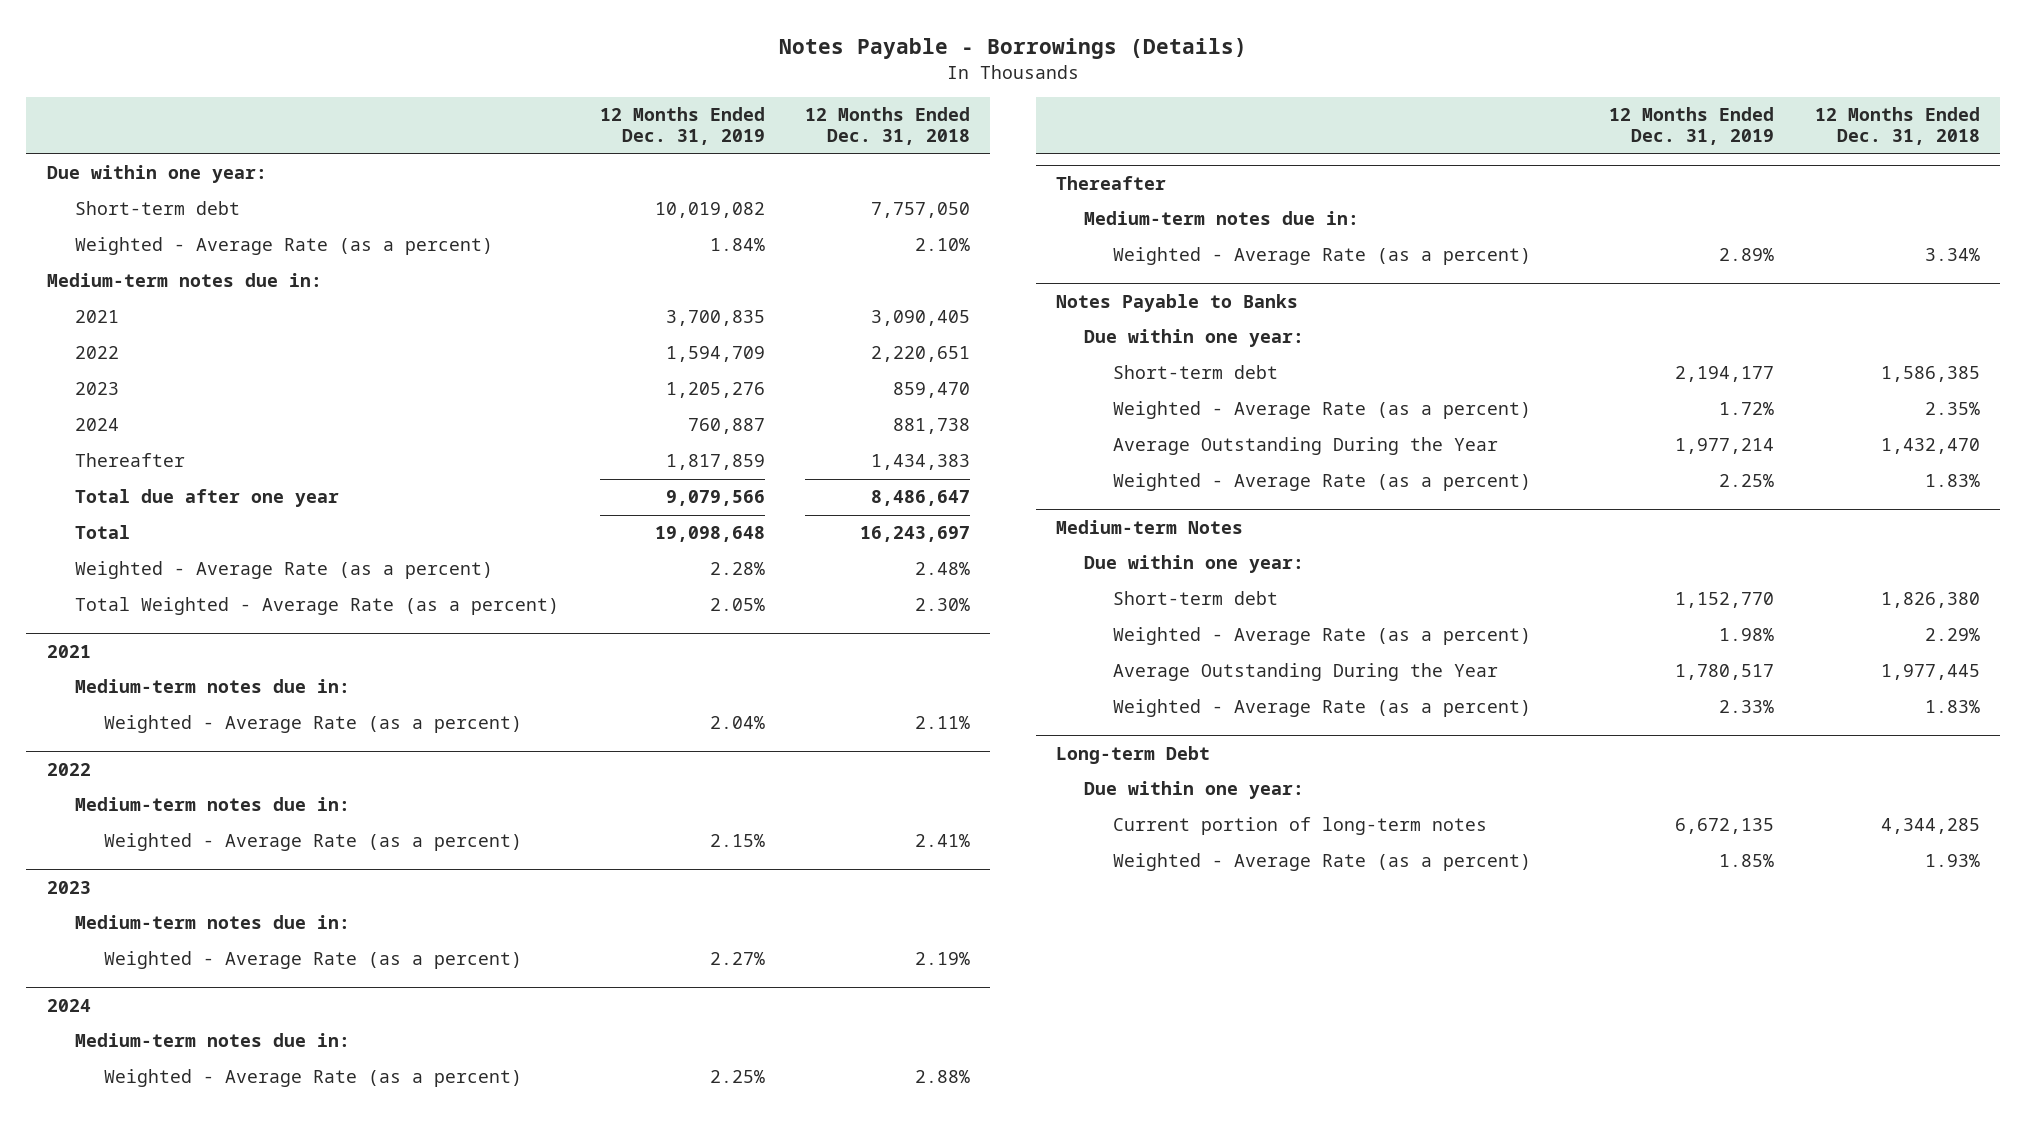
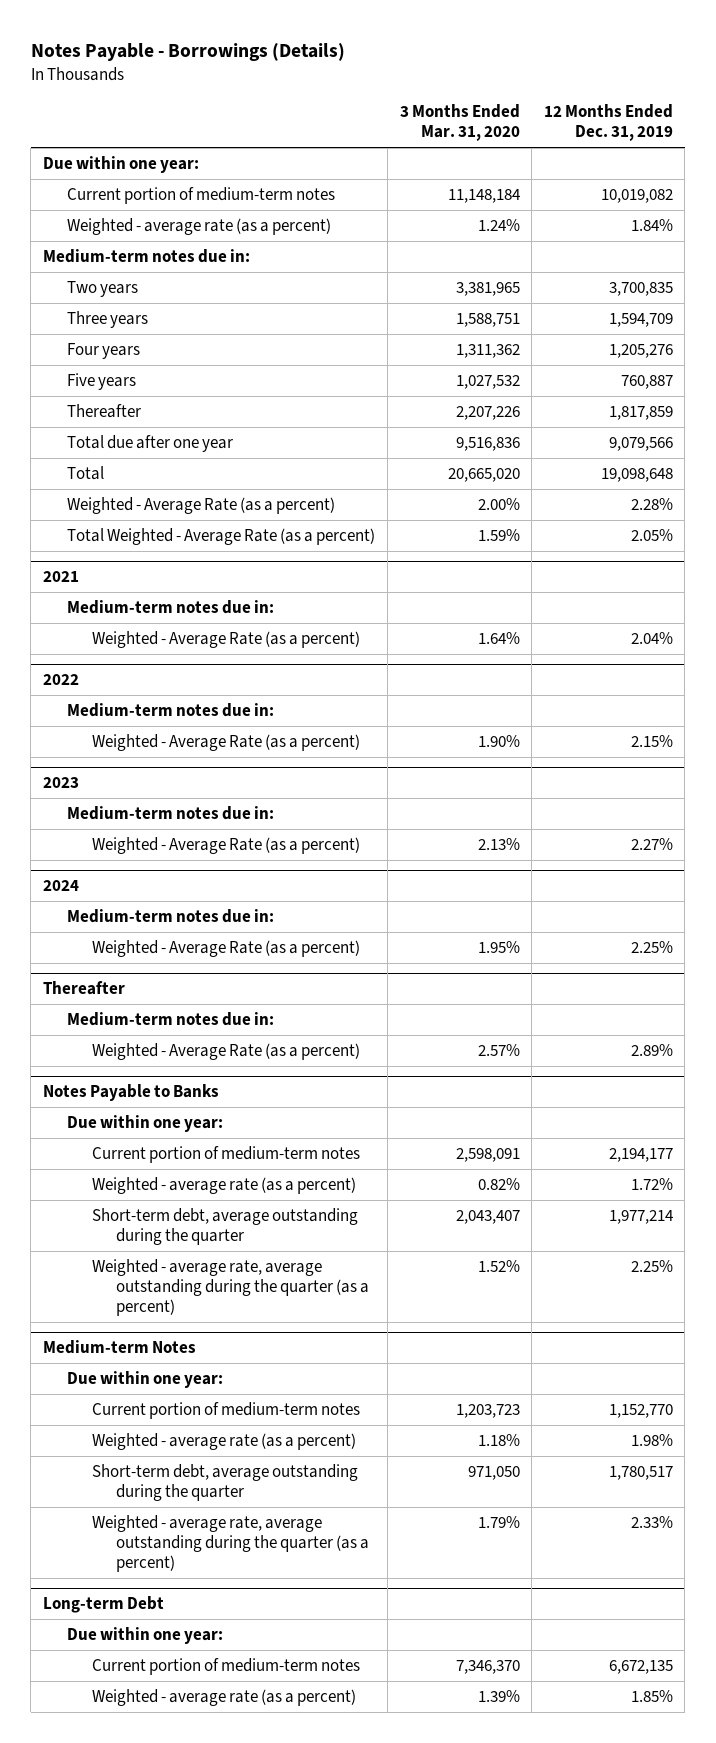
[805,106,971,146] 12 Months Ended Dec. 31, 2018 -> none
none -> [399,104,520,142] 3 Months Ended Mar. 31, 2020
[75,201,241,216] Short-term debt -> [67,186,336,204] Current portion of medium-term notes
[75,237,494,256] Weighted - Average Rate (as a percent) -> [67,217,332,235] Weighted - average rate (as a percent)
[75,310,120,324] 2021 -> [67,280,139,297] Two years
[75,346,120,360] 2022 -> [67,310,149,328] Three years
[75,382,120,396] 2023 -> [67,342,141,359] Four years
[75,418,120,432] 2024 -> [67,372,137,390] Five years
[1113,365,1279,380] Short-term debt -> [91,1145,360,1163] Current portion of medium-term notes
[1113,401,1532,420] Weighted - Average Rate (as a percent) -> [91,1176,356,1194] Weighted - average rate (as a percent)
[1113,437,1499,456] Average Outstanding During the Year -> [91,1207,358,1245] Short-term debt, average outstanding during the quarter
[1113,473,1532,492] Weighted - Average Rate (as a percent) -> [91,1258,370,1316] Weighted - average rate, average outstanding during the quarter (as a percent)
[1113,591,1279,606] Short-term debt -> [91,1401,360,1419] Current portion of medium-term notes
[1113,627,1532,646] Weighted - Average Rate (as a percent) -> [91,1432,356,1450] Weighted - average rate (as a percent)
[1113,663,1499,682] Average Outstanding During the Year -> [91,1463,358,1501] Short-term debt, average outstanding during the quarter
[1113,699,1532,718] Weighted - Average Rate (as a percent) -> [91,1514,370,1572] Weighted - average rate, average outstanding during the quarter (as a percent)
[1113,817,1488,836] Current portion of long-term notes -> [91,1657,360,1675] Current portion of medium-term notes
[1113,853,1532,872] Weighted - Average Rate (as a percent) -> [91,1688,356,1706] Weighted - average rate (as a percent)

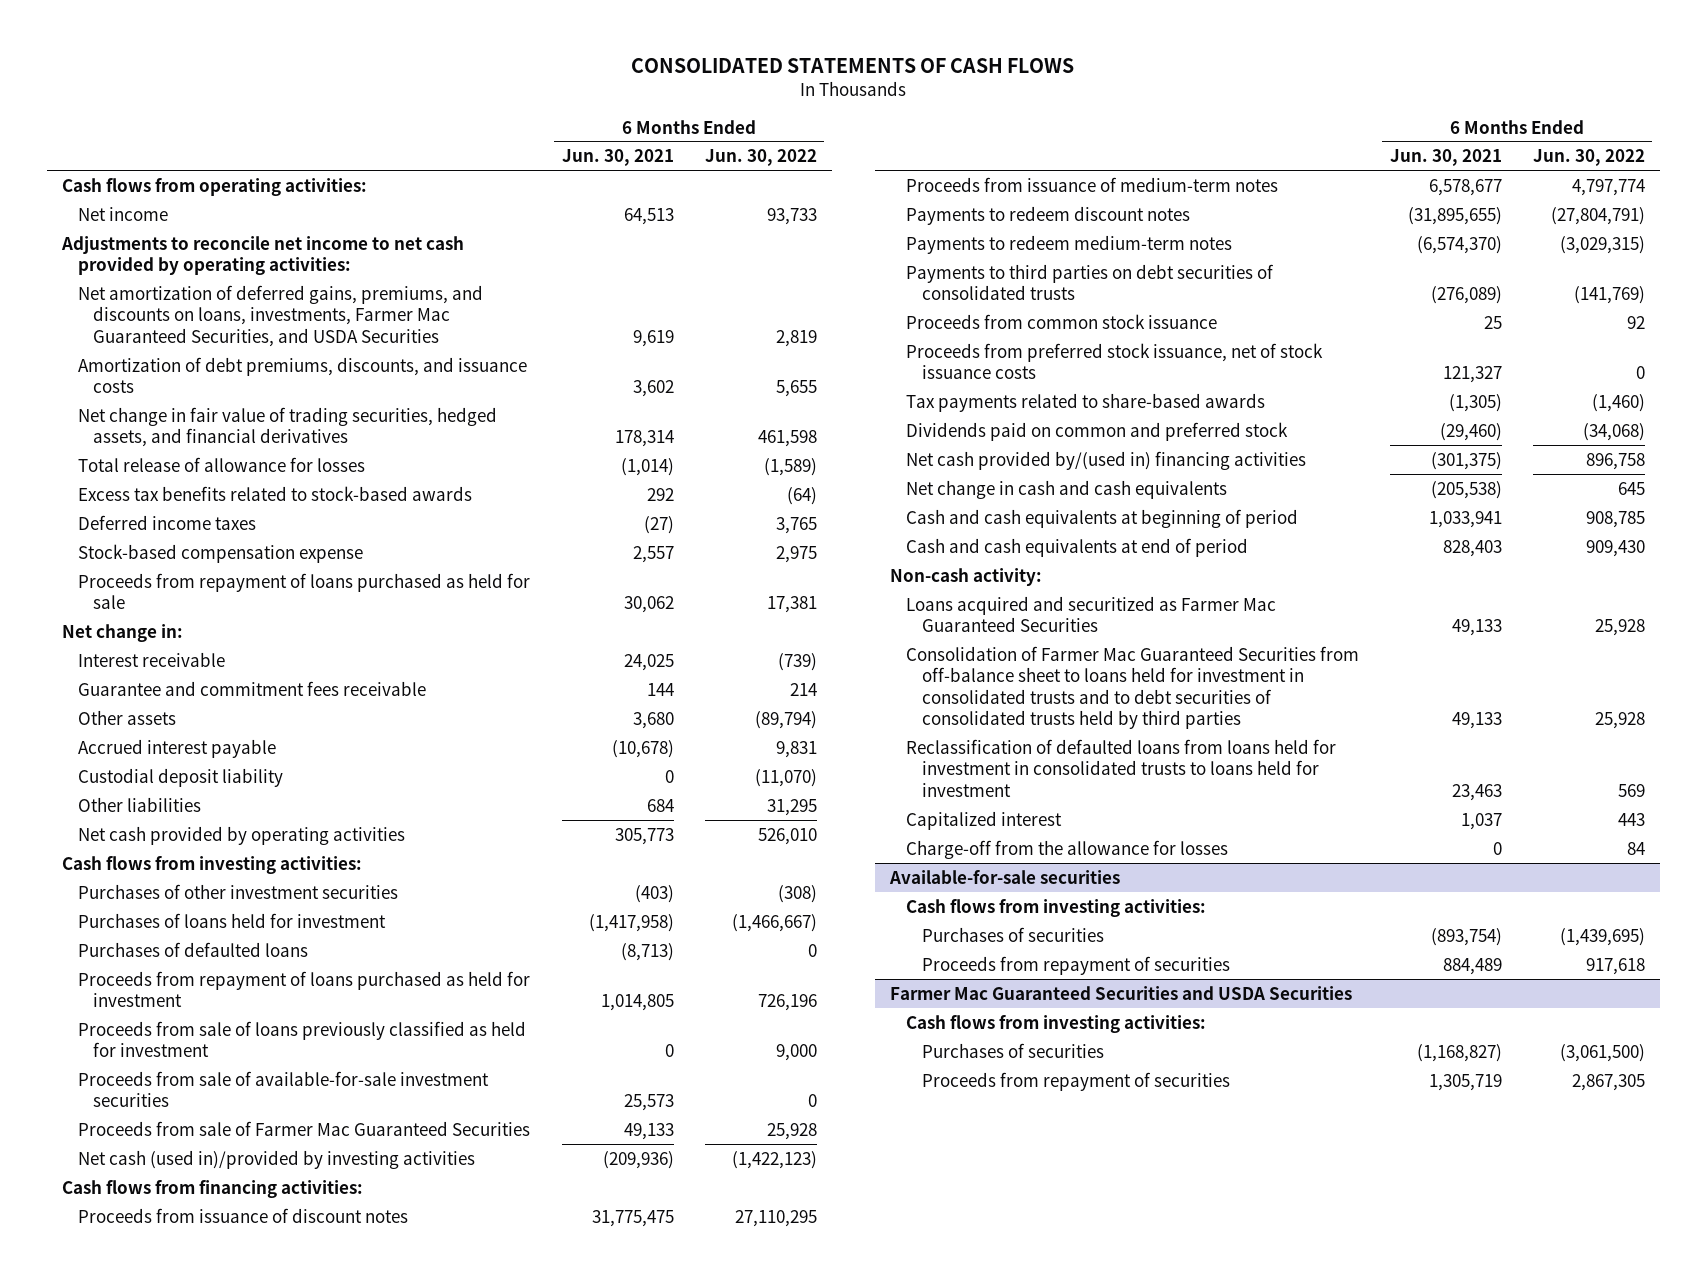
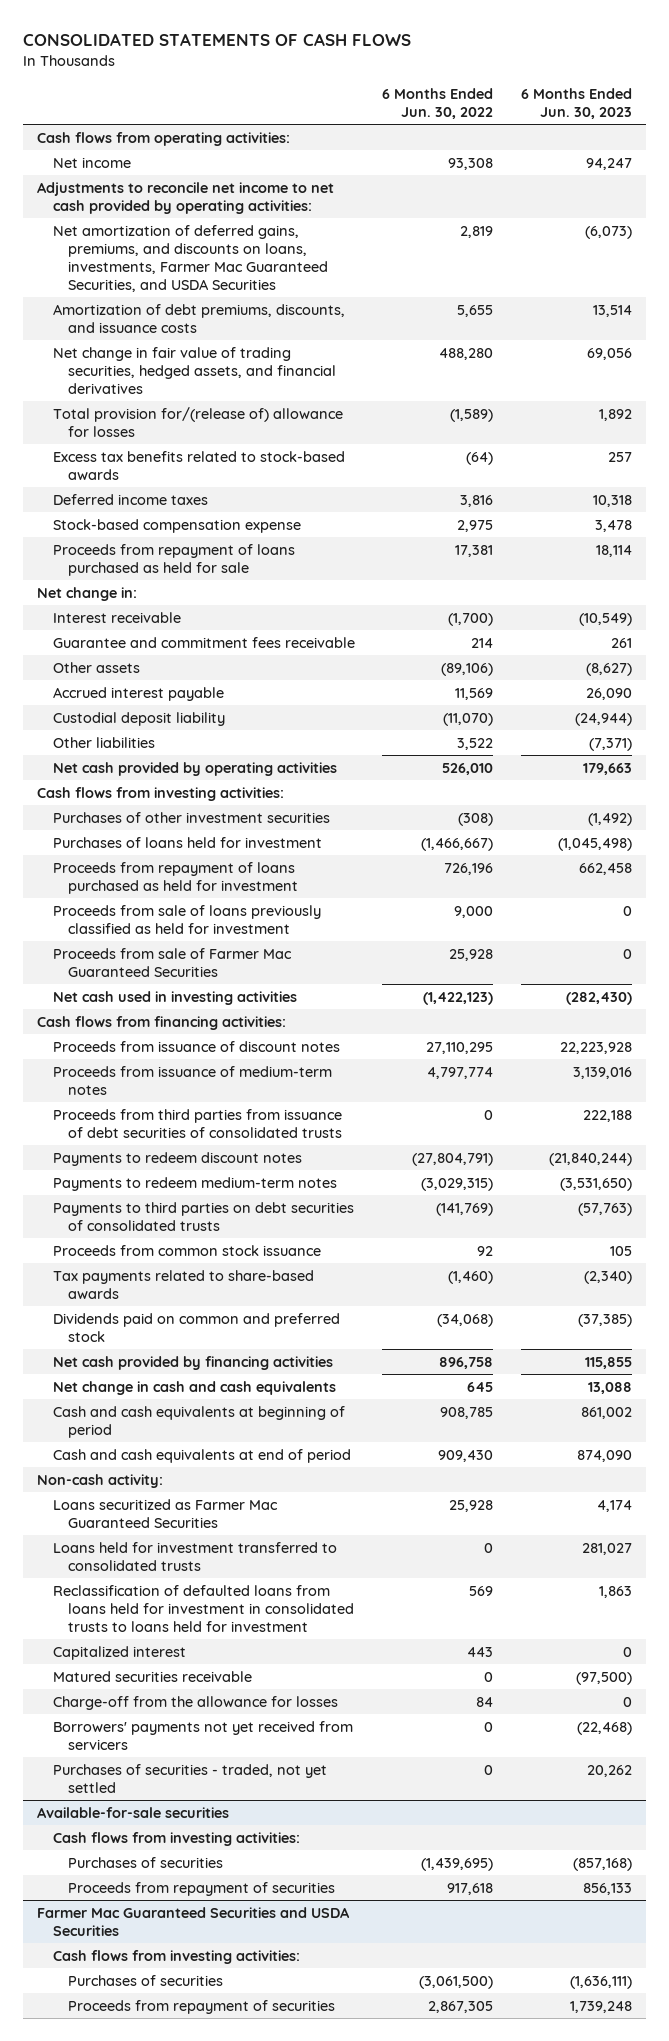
[561,149,674,167] Jun. 30, 2021 -> none
none -> [521,87,633,119] 6 Months Ended Jun. 30, 2023
[766,207,817,225] 93,733 -> [448,157,494,170] 93,308
[757,430,817,448] 461,598 -> [439,347,494,360] 488,280
[77,456,365,472] Total release of allowance for losses -> [52,406,343,437] Total provision for/(release of) allowance for losses
[775,516,817,534] 3,765 -> [460,494,494,507] 3,816
[777,652,817,671] (739) -> [448,612,494,626] (1,700)
[754,710,817,729] (89,794) -> [441,662,494,676] (89,106)
[775,740,817,758] 9,831 -> [455,687,494,700] 11,569
[766,798,817,816] 31,295 -> [457,737,494,750] 3,522
[77,941,308,957] Purchases of defaulted loans -> none
[77,1070,489,1108] Proceeds from sale of available-for-sale investment securities -> none
[77,1149,475,1169] Net cash (used in)/provided by investing activities -> [52,990,297,1005] Net cash used in investing activities
none -> [52,1108,343,1138] Proceeds from third parties from issuance of debt securities of consolidated trusts
[905,342,1323,380] Proceeds from preferred stock issuance, net of stock issuance costs -> none
[905,450,1306,470] Net cash provided by/(used in) financing activities -> [52,1355,333,1370] Net cash provided by financing activities
[905,645,1359,730] Consolidation of Farmer Mac Guaranteed Securities from off-balance sheet to loans held for investment in consolidated trusts and to debt securities of consolidated trusts held by third parties -> none
[905,595,1276,633] Loans acquired and securitized as Farmer Mac Guaranteed Securities -> [52,1498,278,1528] Loans securitized as Farmer Mac Guaranteed Securities
none -> [52,1541,337,1571] Loans held for investment transferred to consolidated trusts
none -> [52,1670,252,1682] Matured securities receivable
none -> [52,1720,353,1750] Borrowers' payments not yet received from servicers
none -> [52,1763,327,1793] Purchases of securities - traded, not yet settled

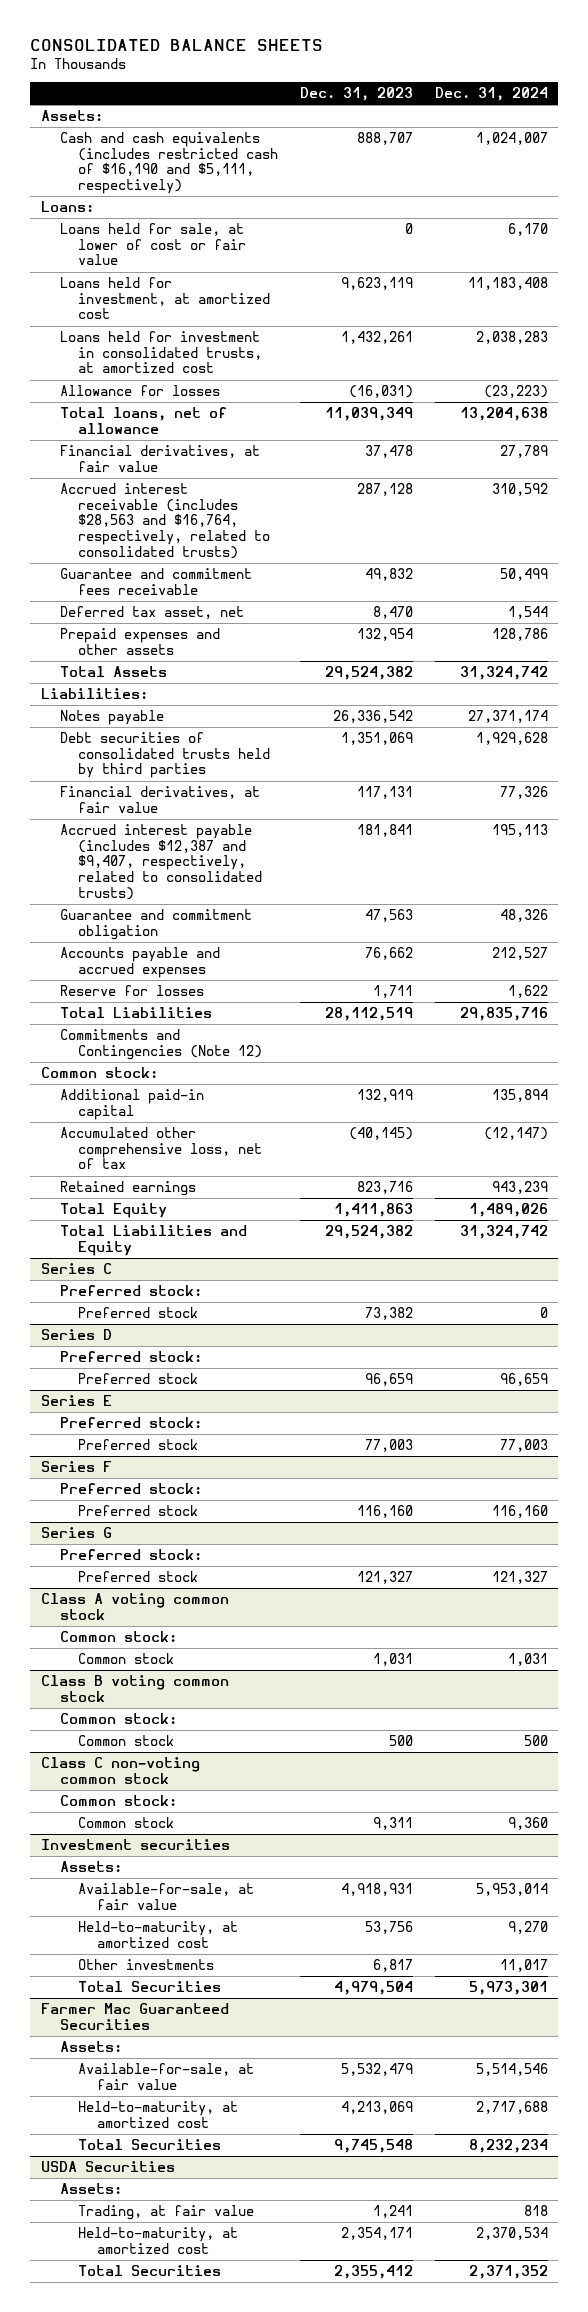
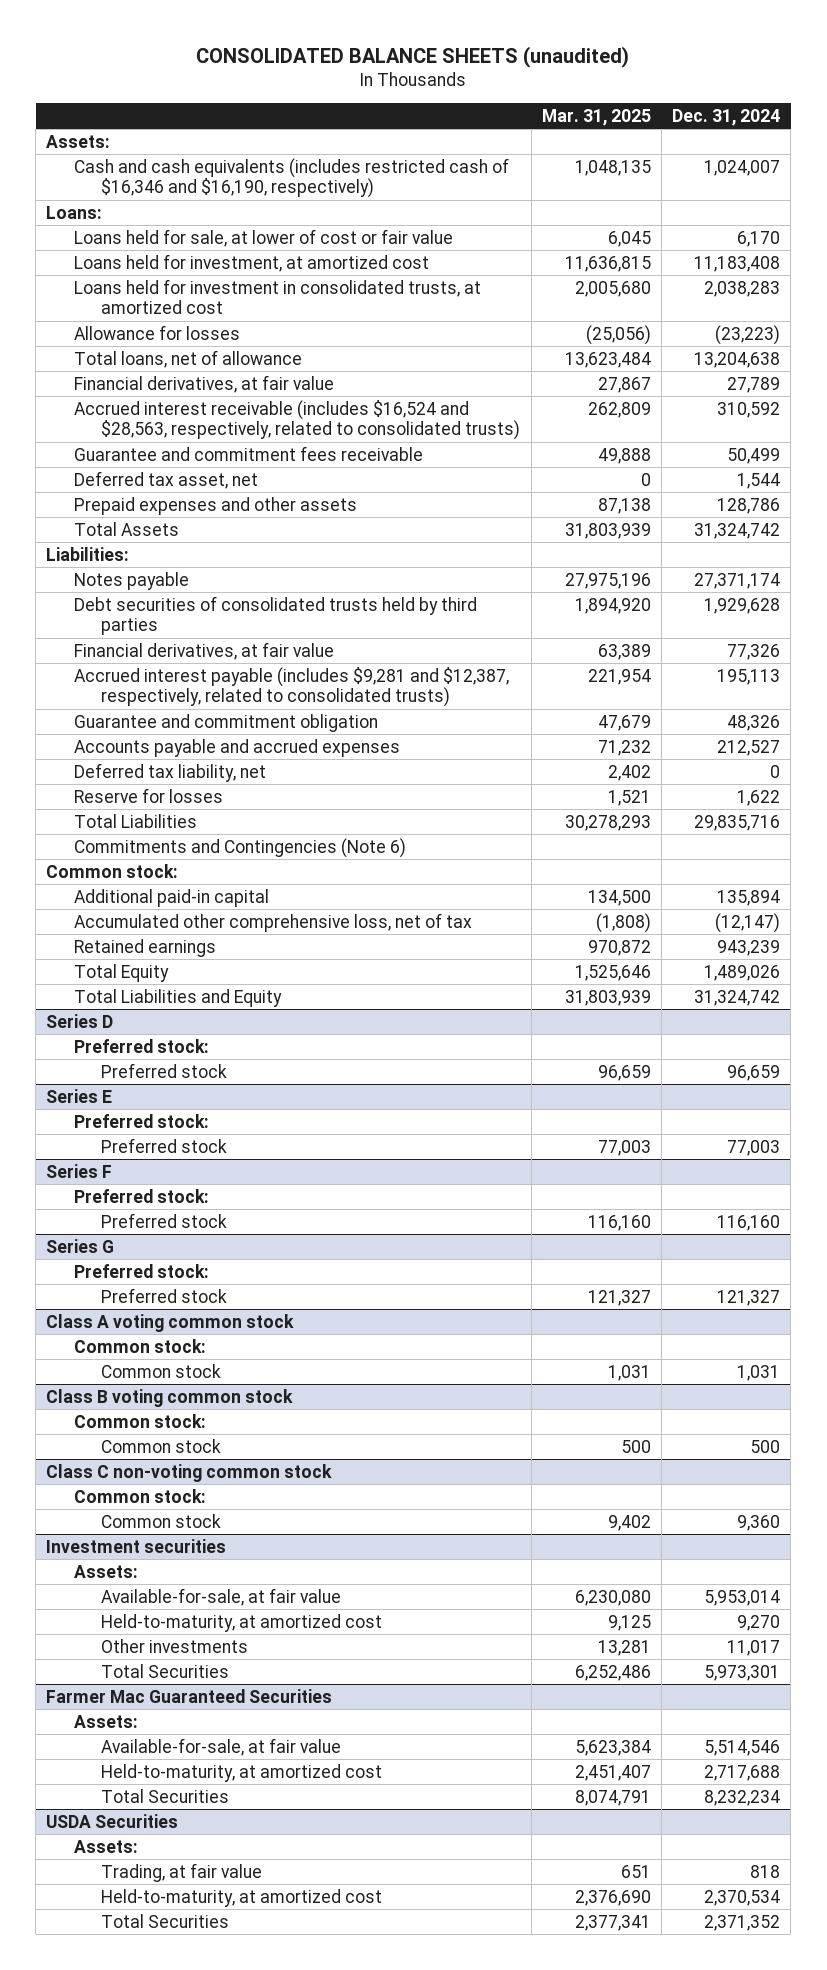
[30,38,324,51] CONSOLIDATED BALANCE SHEETS -> [196,45,630,68] CONSOLIDATED BALANCE SHEETS (unaudited)
[299,87,413,102] Dec. 31, 2023 -> none
none -> [541,109,651,127] Mar. 31, 2025
[59,132,279,195] Cash and cash equivalents (includes restricted cash of $16,190 and $5,111, respectively) -> [73,157,509,199] Cash and cash equivalents (includes restricted cash of $16,346 and $16,190, respectively)
[59,483,271,559] Accrued interest receivable (includes $28,563 and $16,764, respectively, related to consolidated trusts) -> [73,399,521,441] Accrued interest receivable (includes $16,524 and $28,563, respectively, related to consolidated trusts)
[59,824,263,900] Accrued interest payable (includes $12,387 and $9,407, respectively, related to consolidated trusts) -> [73,666,509,708] Accrued interest payable (includes $9,281 and $12,387, respectively, related to consolidated trusts)
none -> [73,762,266,782] Deferred tax liability, net
[59,1029,263,1060] Commitments and Contingencies (Note 12) -> [73,837,406,858] Commitments and Contingencies (Note 6)
[40,1263,112,1275] Series C -> none
[59,1285,202,1297] Preferred stock: -> none
[78,1307,199,1319] Preferred stock -> none

